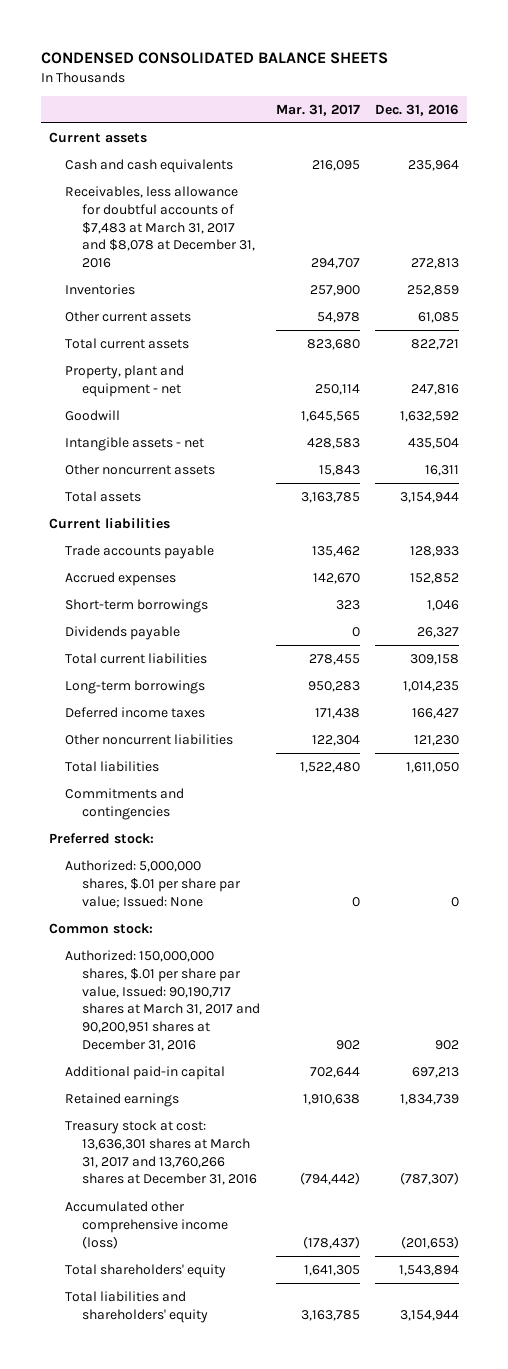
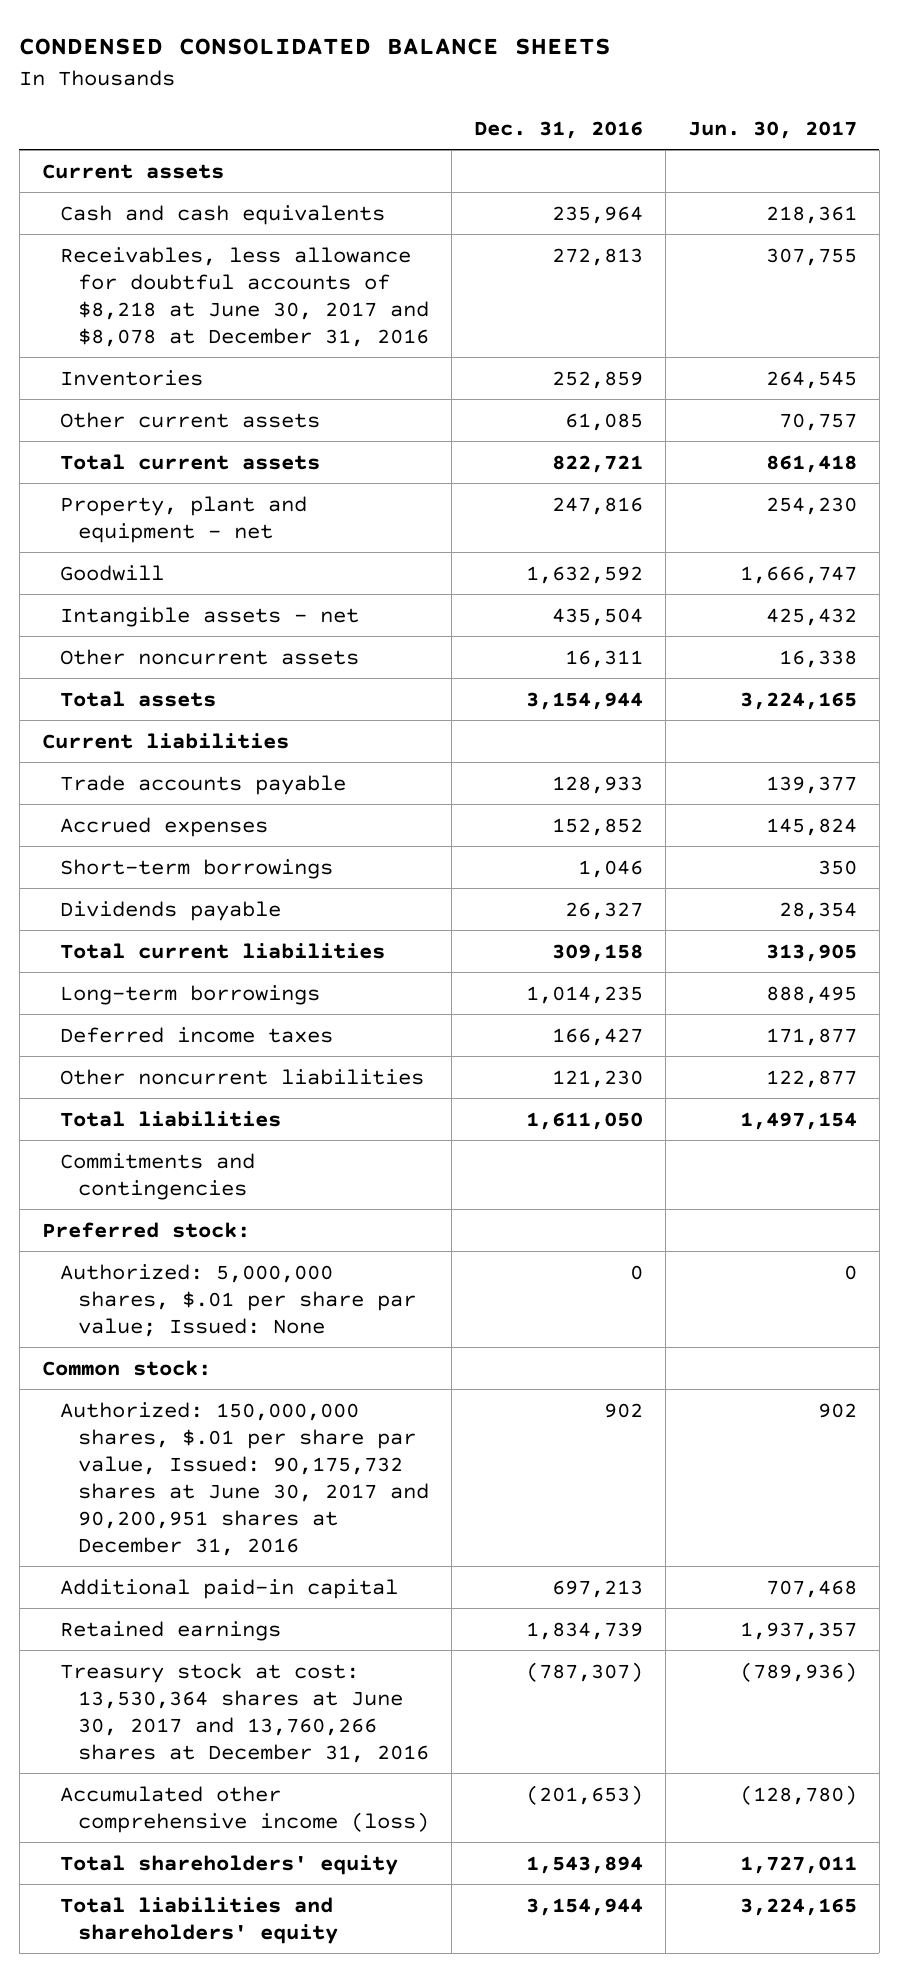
[275,103,360,116] Mar. 31, 2017 -> none
none -> [687,121,857,140] Jun. 30, 2017
[65,185,255,269] Receivables, less allowance for doubtful accounts of $7,483 at March 31, 2017 and $8,078 at December 31, 2016 -> [60,246,430,347] Receivables, less allowance for doubtful accounts of $8,218 at June 30, 2017 and $8,078 at December 31, 2016
[65,949,260,1052] Authorized: 150,000,000 shares, $.01 per share par value, Issued: 90,190,717 shares at March 31, 2017 and 90,200,951 shares at December 31, 2016 -> [60,1401,430,1556] Authorized: 150,000,000 shares, $.01 per share par value, Issued: 90,175,732 shares at June 30, 2017 and 90,200,951 shares at December 31, 2016
[65,1119,257,1186] Treasury stock at cost: 13,636,301 shares at March 31, 2017 and 13,760,266 shares at December 31, 2016 -> [60,1662,430,1763] Treasury stock at cost: 13,530,364 shares at June 30, 2017 and 13,760,266 shares at December 31, 2016

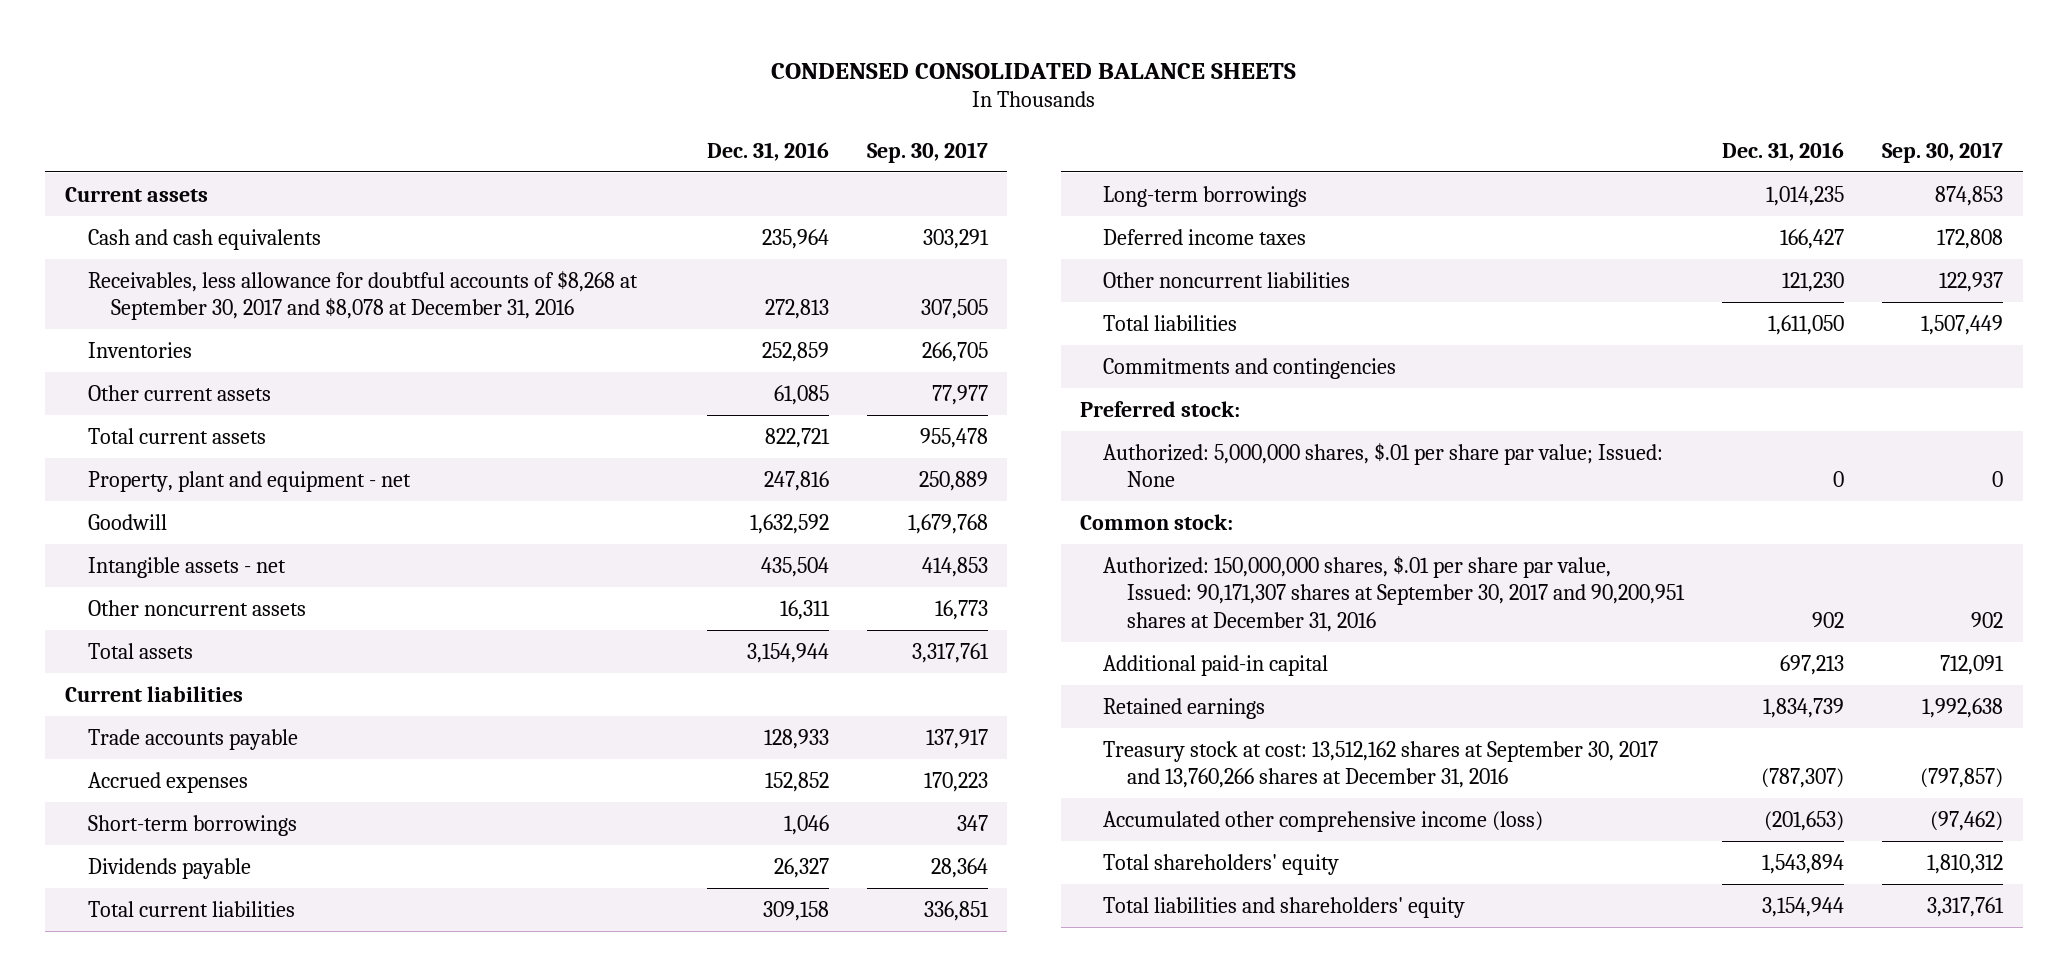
[687,121,857,140] Jun. 30, 2017 -> none
none -> [867,141,989,163] Sep. 30, 2017
[60,246,430,347] Receivables, less allowance for doubtful accounts of $8,218 at June 30, 2017 and $8,078 at December 31, 2016 -> [87,270,638,321] Receivables, less allowance for doubtful accounts of $8,268 at September 30, 2017 and $8,078 at December 31, 2016
[60,1401,430,1556] Authorized: 150,000,000 shares, $.01 per share par value, Issued: 90,175,732 shares at June 30, 2017 and 90,200,951 shares at December 31, 2016 -> [1103,555,1685,632] Authorized: 150,000,000 shares, $.01 per share par value, Issued: 90,171,307 shares at September 30, 2017 and 90,200,951 shares at December 31, 2016
[60,1662,430,1763] Treasury stock at cost: 13,530,364 shares at June 30, 2017 and 13,760,266 shares at December 31, 2016 -> [1103,740,1659,789] Treasury stock at cost: 13,512,162 shares at September 30, 2017 and 13,760,266 shares at December 31, 2016

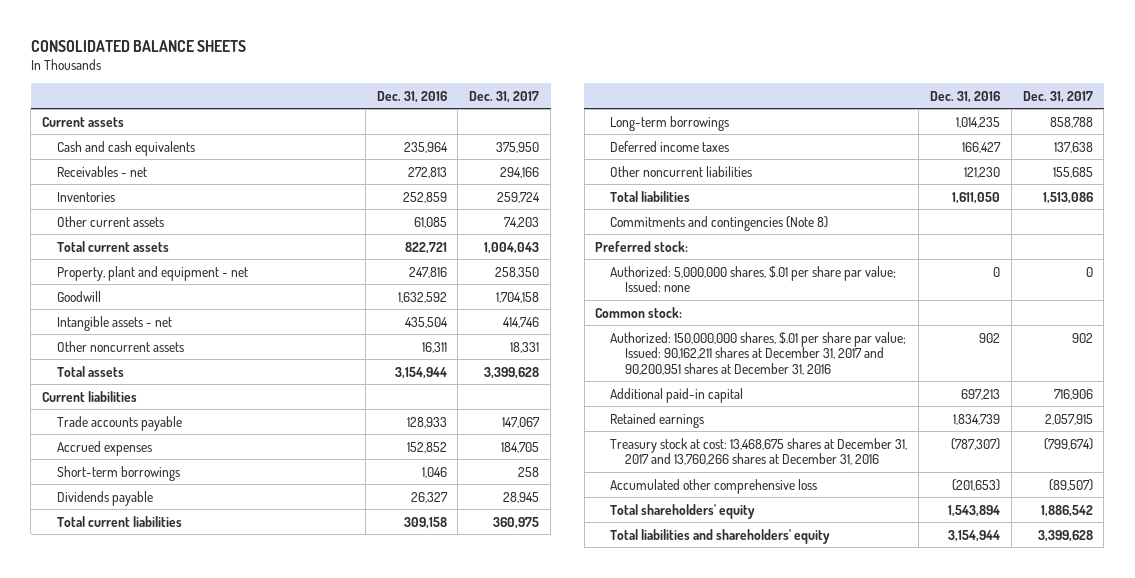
[770,62,1296,79] CONDENSED CONSOLIDATED BALANCE SHEETS -> [30,39,246,52] CONSOLIDATED BALANCE SHEETS
[867,141,989,163] Sep. 30, 2017 -> none
none -> [469,90,540,103] Dec. 31, 2017
[87,270,638,321] Receivables, less allowance for doubtful accounts of $8,268 at September 30, 2017 and $8,078 at December 31, 2016 -> [56,165,147,177] Receivables - net
[1103,357,1397,379] Commitments and contingencies -> [610,215,829,231] Commitments and contingencies (Note 8)
[1103,442,1664,488] Authorized: 5,000,000 shares, $.01 per share par value; Issued: None -> [610,265,897,293] Authorized: 5,000,000 shares, $.01 per share par value; Issued: none
[1103,555,1685,632] Authorized: 150,000,000 shares, $.01 per share par value, Issued: 90,171,307 shares at September 30, 2017 and 90,200,951 shares at December 31, 2016 -> [610,331,907,375] Authorized: 150,000,000 shares, $.01 per share par value; Issued: 90,162,211 shares at December 31, 2017 and 90,200,951 shares at December 31, 2016
[1103,740,1659,789] Treasury stock at cost: 13,512,162 shares at September 30, 2017 and 13,760,266 shares at December 31, 2016 -> [610,437,908,466] Treasury stock at cost: 13,468,675 shares at December 31, 2017 and 13,760,266 shares at December 31, 2016
[1103,810,1544,832] Accumulated other comprehensive income (loss) -> [610,478,818,494] Accumulated other comprehensive loss

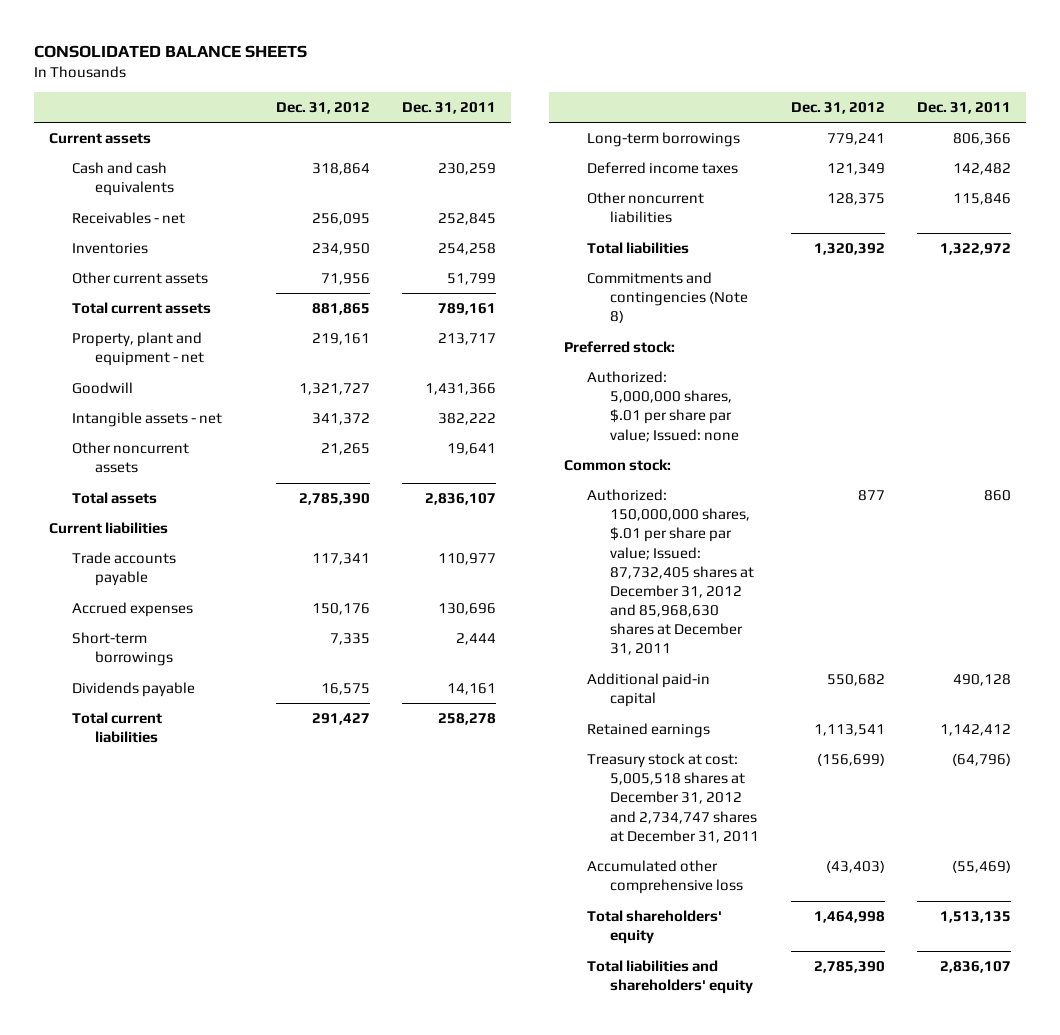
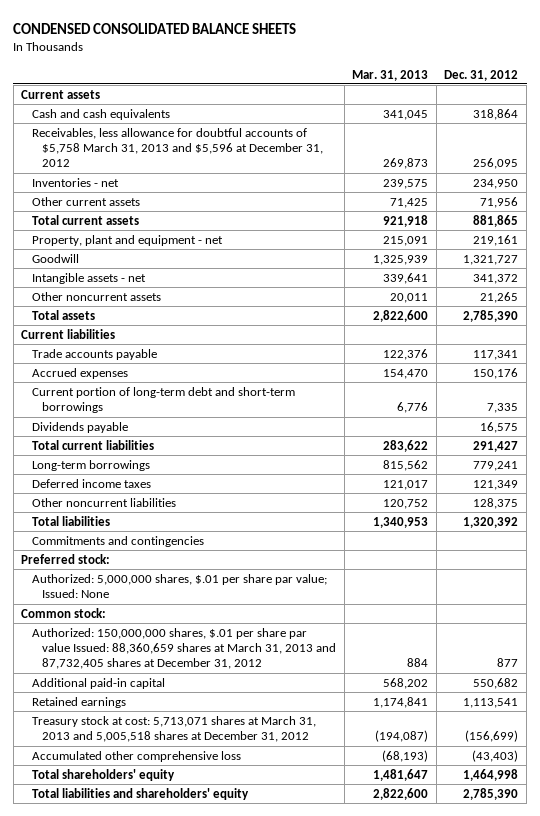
[33,44,307,58] CONSOLIDATED BALANCE SHEETS -> [13,22,297,34] CONDENSED CONSOLIDATED BALANCE SHEETS
[401,101,496,114] Dec. 31, 2011 -> none
none -> [352,69,429,81] Mar. 31, 2013
[72,212,186,225] Receivables - net -> [31,127,323,168] Receivables, less allowance for doubtful accounts of $5,758 March 31, 2013 and $5,596 at December 31, 2012
[72,243,149,255] Inventories -> [31,177,119,187] Inventories - net
[72,632,174,667] Short-term borrowings -> [31,386,295,414] Current portion of long-term debt and short-term borrowings
[587,272,749,324] Commitments and contingencies (Note 8) -> [31,535,204,547] Commitments and contingencies
[587,371,740,442] Authorized: 5,000,000 shares, $.01 per share par value; Issued: none -> [31,573,327,599] Authorized: 5,000,000 shares, $.01 per share par value; Issued: None
[587,489,755,656] Authorized: 150,000,000 shares, $.01 per share par value; Issued: 87,732,405 shares at December 31, 2012 and 85,968,630 shares at December 31, 2011 -> [31,627,336,670] Authorized: 150,000,000 shares, $.01 per share par value Issued: 88,360,659 shares at March 31, 2013 and 87,732,405 shares at December 31, 2012
[587,753,760,843] Treasury stock at cost: 5,005,518 shares at December 31, 2012 and 2,734,747 shares at December 31, 2011 -> [31,715,316,743] Treasury stock at cost: 5,713,071 shares at March 31, 2013 and 5,005,518 shares at December 31, 2012

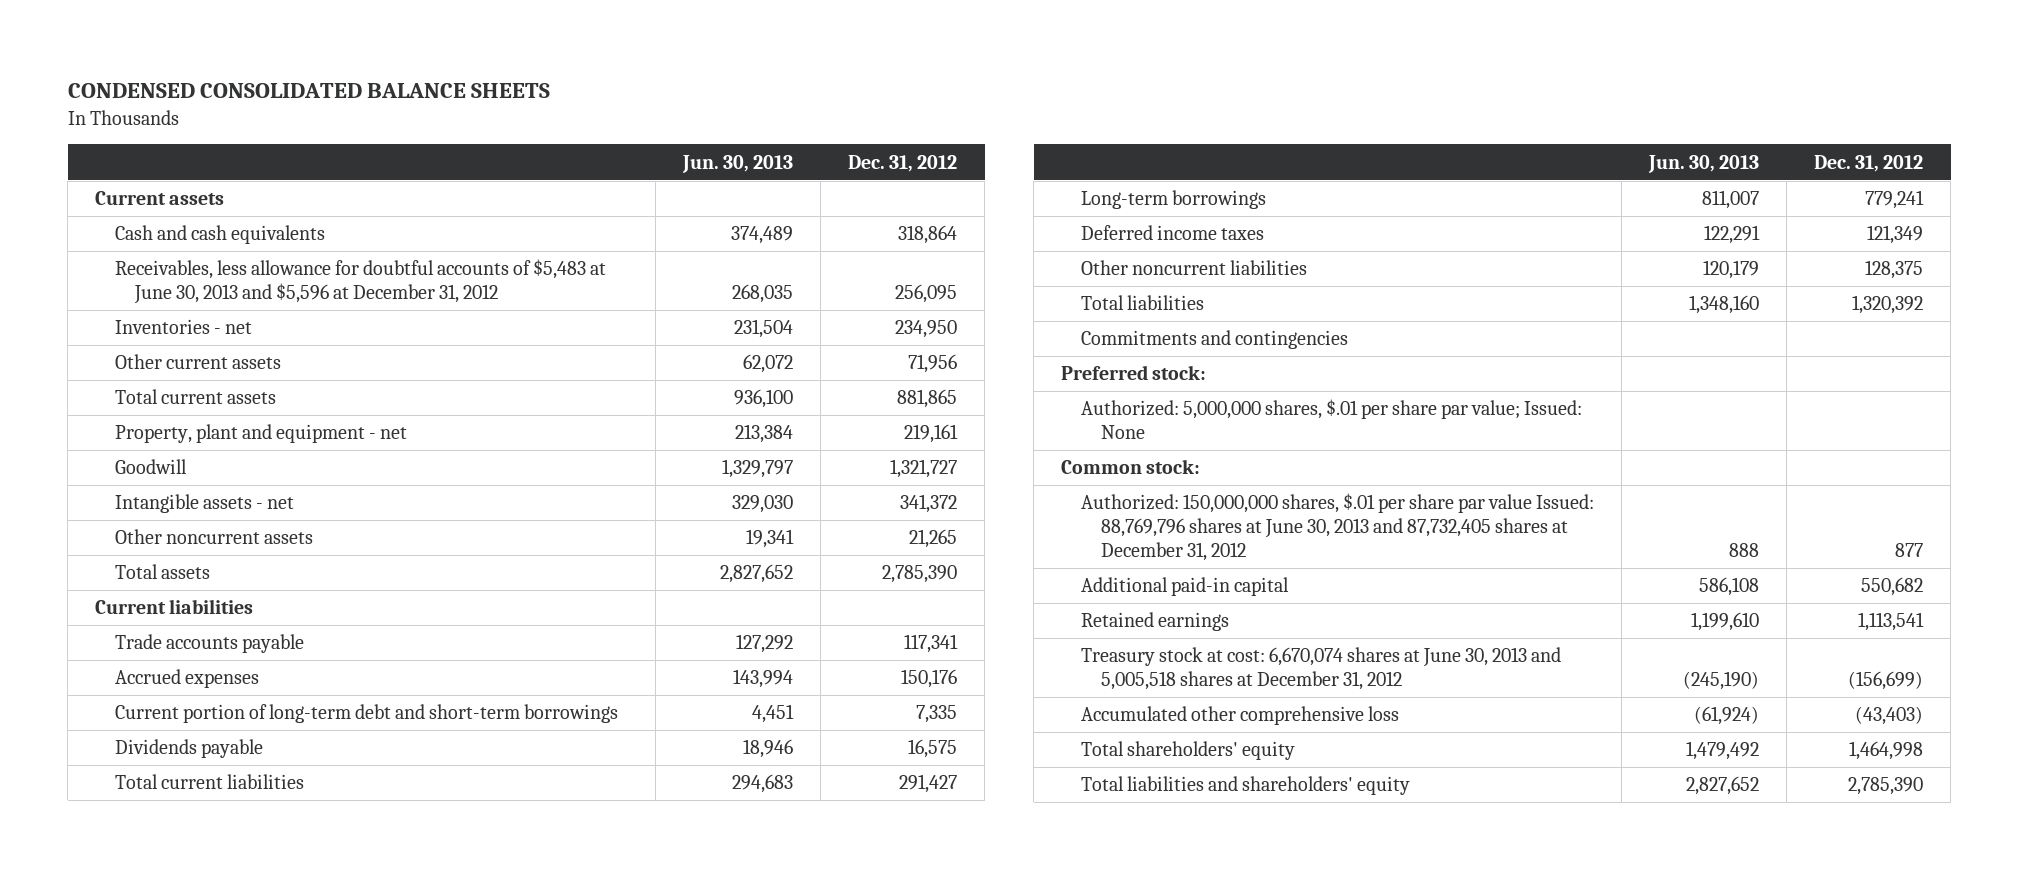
[352,69,429,81] Mar. 31, 2013 -> none
none -> [682,154,794,173] Jun. 30, 2013
[31,127,323,168] Receivables, less allowance for doubtful accounts of $5,758 March 31, 2013 and $5,596 at December 31, 2012 -> [115,259,607,304] Receivables, less allowance for doubtful accounts of $5,483 at June 30, 2013 and $5,596 at December 31, 2012
[31,627,336,670] Authorized: 150,000,000 shares, $.01 per share par value Issued: 88,360,659 shares at March 31, 2013 and 87,732,405 shares at December 31, 2012 -> [1081,493,1595,561] Authorized: 150,000,000 shares, $.01 per share par value Issued: 88,769,796 shares at June 30, 2013 and 87,732,405 shares at December 31, 2012
[31,715,316,743] Treasury stock at cost: 5,713,071 shares at March 31, 2013 and 5,005,518 shares at December 31, 2012 -> [1081,647,1562,690] Treasury stock at cost: 6,670,074 shares at June 30, 2013 and 5,005,518 shares at December 31, 2012

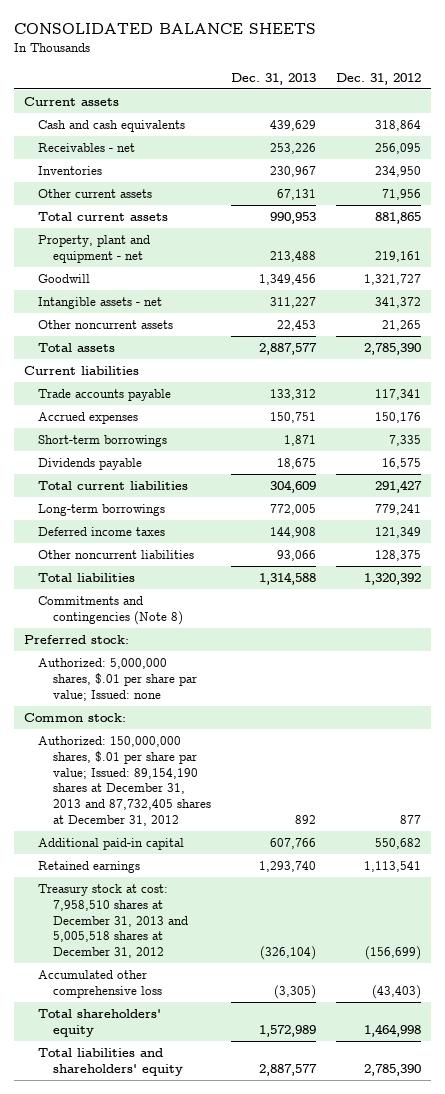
[67,83,550,99] CONDENSED CONSOLIDATED BALANCE SHEETS -> [13,23,316,35] CONSOLIDATED BALANCE SHEETS
[682,154,794,173] Jun. 30, 2013 -> none
none -> [230,72,316,85] Dec. 31, 2013
[115,259,607,304] Receivables, less allowance for doubtful accounts of $5,483 at June 30, 2013 and $5,596 at December 31, 2012 -> [38,143,136,153] Receivables - net
[115,319,253,335] Inventories - net -> [38,166,103,176] Inventories
[115,704,619,724] Current portion of long-term debt and short-term borrowings -> [38,435,168,448] Short-term borrowings
[1081,330,1349,350] Commitments and contingencies -> [38,596,183,625] Commitments and contingencies (Note 8)
[1081,399,1583,439] Authorized: 5,000,000 shares, $.01 per share par value; Issued: None -> [38,658,197,701] Authorized: 5,000,000 shares, $.01 per share par value; Issued: none
[1081,493,1595,561] Authorized: 150,000,000 shares, $.01 per share par value Issued: 88,769,796 shares at June 30, 2013 and 87,732,405 shares at December 31, 2012 -> [38,736,211,826] Authorized: 150,000,000 shares, $.01 per share par value; Issued: 89,154,190 shares at December 31, 2013 and 87,732,405 shares at December 31, 2012
[1081,647,1562,690] Treasury stock at cost: 6,670,074 shares at June 30, 2013 and 5,005,518 shares at December 31, 2012 -> [38,884,188,959] Treasury stock at cost: 7,958,510 shares at December 31, 2013 and 5,005,518 shares at December 31, 2012

